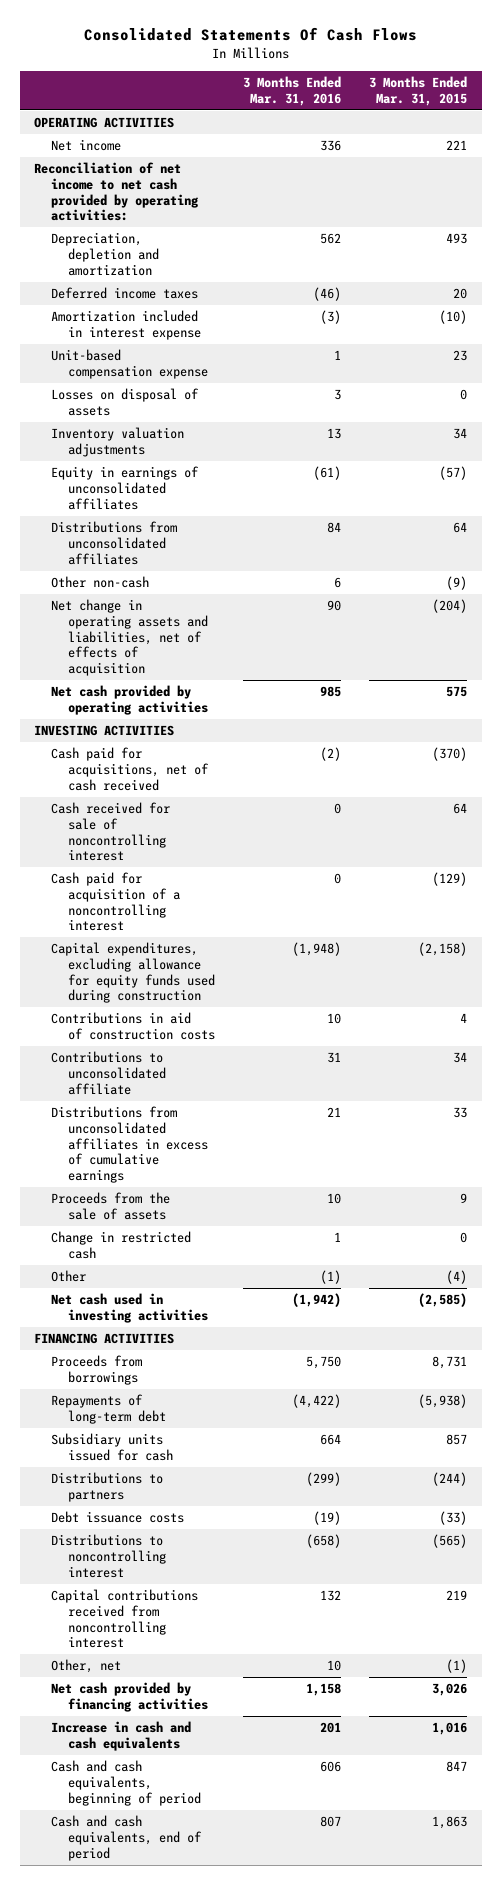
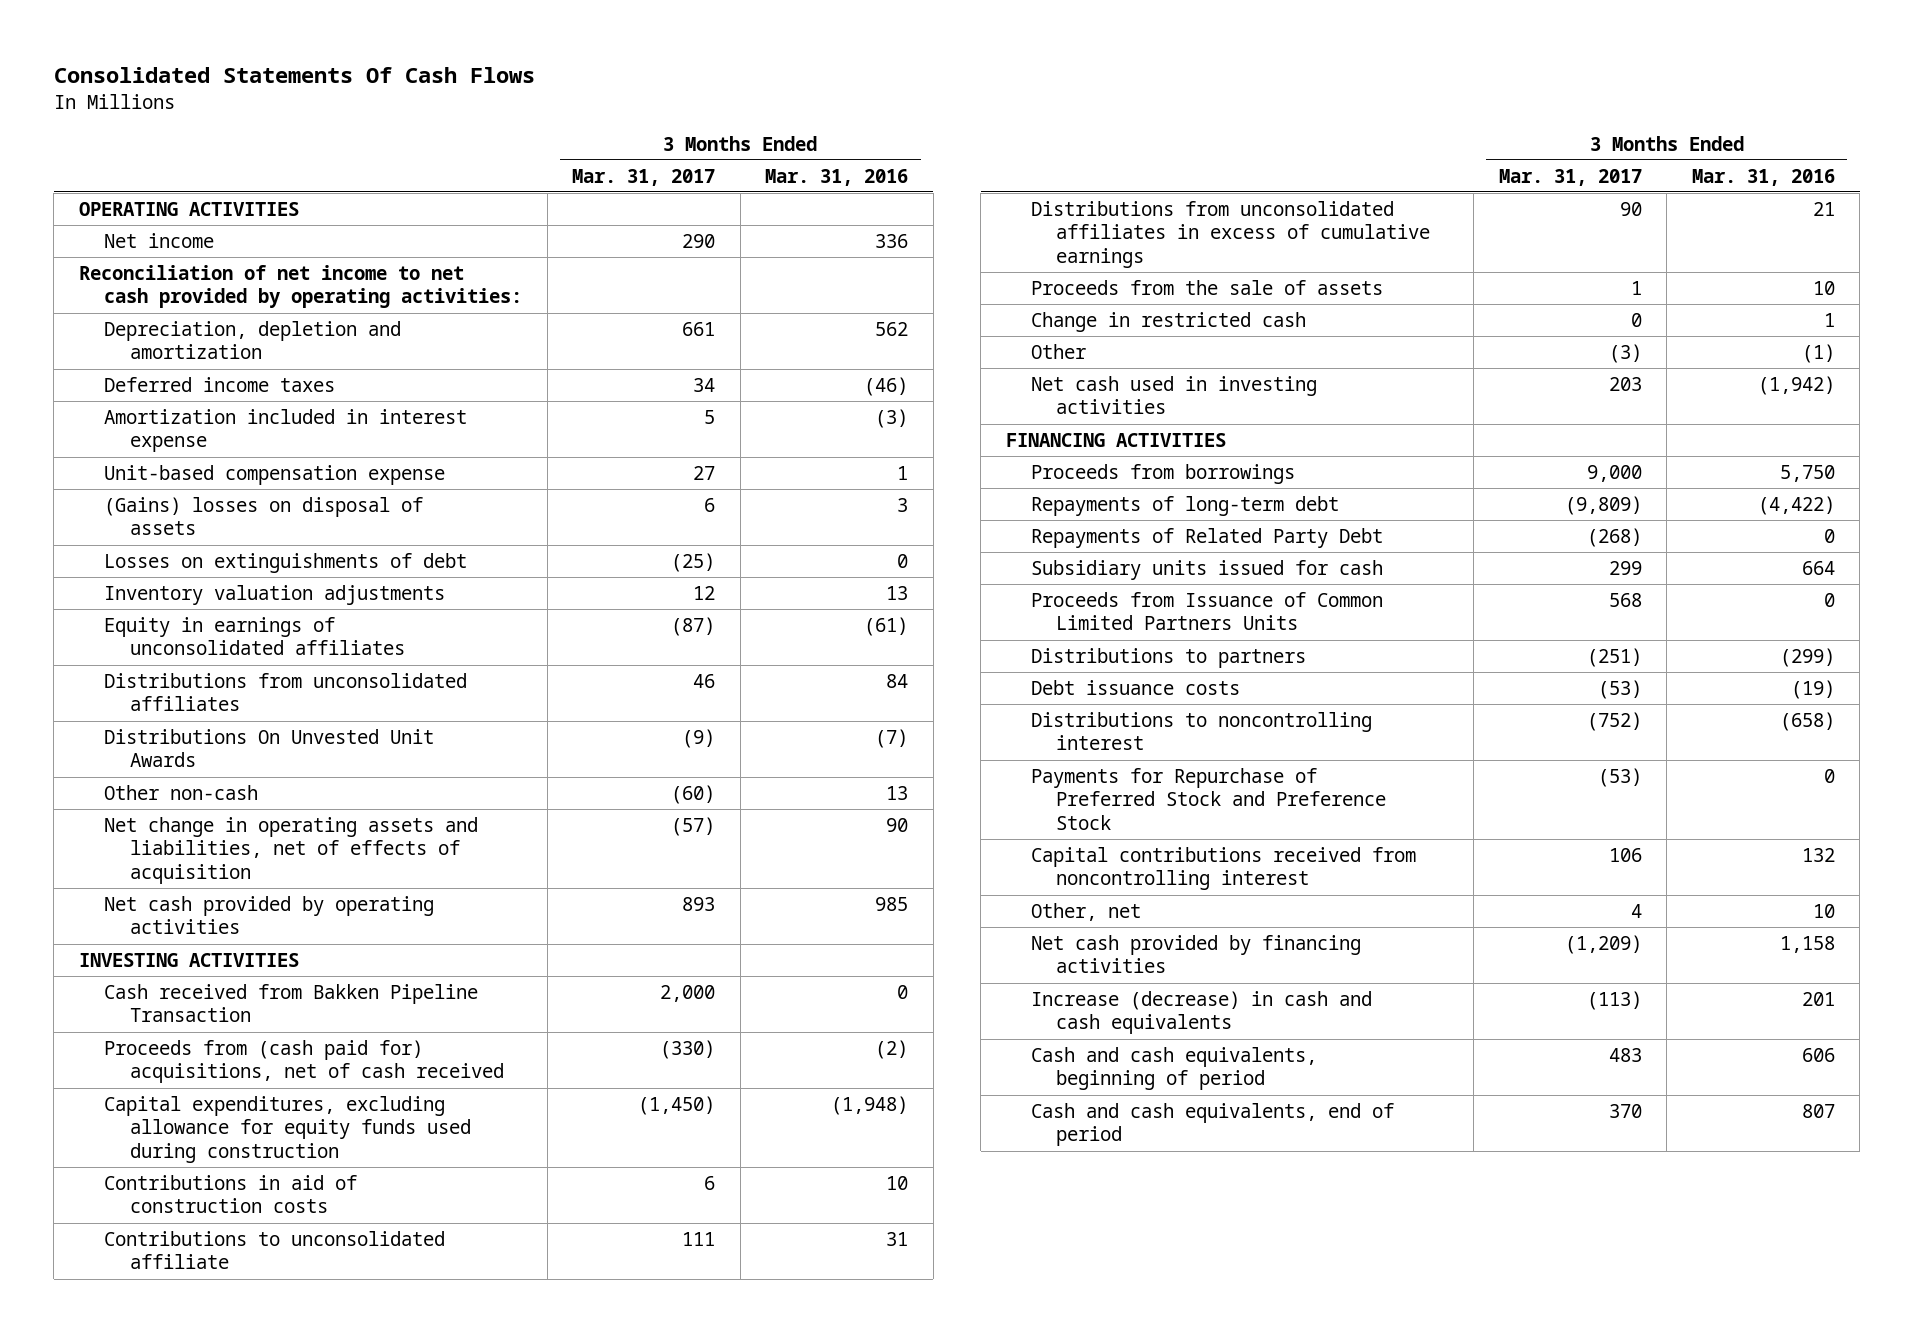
[369,76,468,106] 3 Months Ended Mar. 31, 2015 -> none
none -> [572,168,716,186] Mar. 31, 2017
[50,388,199,416] Losses on disposal of assets -> [104,496,424,536] (Gains) losses on disposal of assets
none -> [104,552,468,573] Losses on extinguishments of debt
none -> [104,728,435,768] Distributions On Unvested Unit Awards
[333,577,341,589] 6 -> [886,785,909,800] 13
[50,802,170,862] Cash received for sale of noncontrolling interest -> none
[50,872,180,932] Cash paid for acquisition of a noncontrolling interest -> none
none -> [104,983,479,1023] Cash received from Bakken Pipeline Transaction
[50,747,209,791] Cash paid for acquisitions, net of cash received -> [104,1039,504,1084] Proceeds from (cash paid for) acquisitions, net of cash received
none -> [1030,527,1383,548] Repayments of Related Party Debt
none -> [1030,591,1383,631] Proceeds from Issuance of Common Limited Partners Units
none -> [1030,767,1387,830] Payments for Repurchase of Preferred Stock and Preference Stock
[50,1721,191,1751] Increase in cash and cash equivalents -> [1030,990,1372,1035] Increase (decrease) in cash and cash equivalents

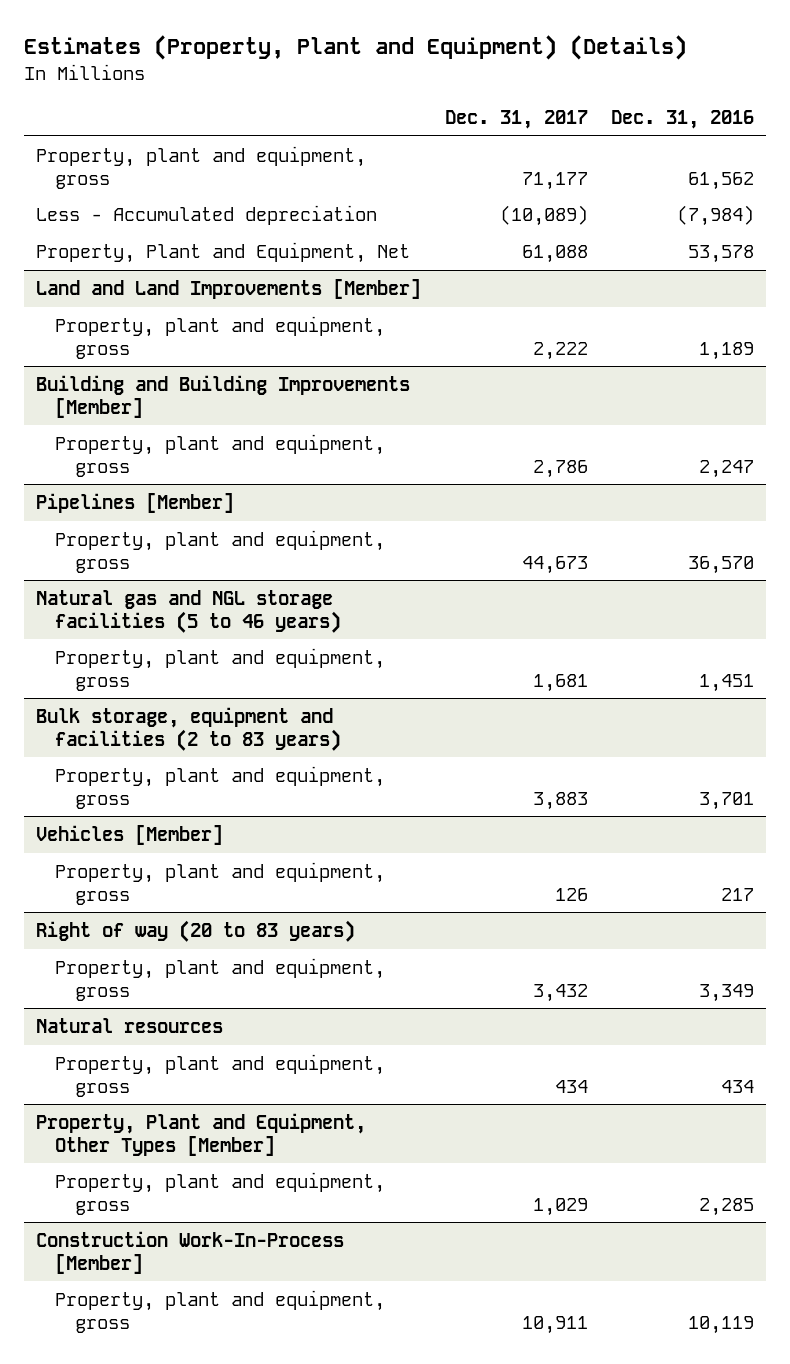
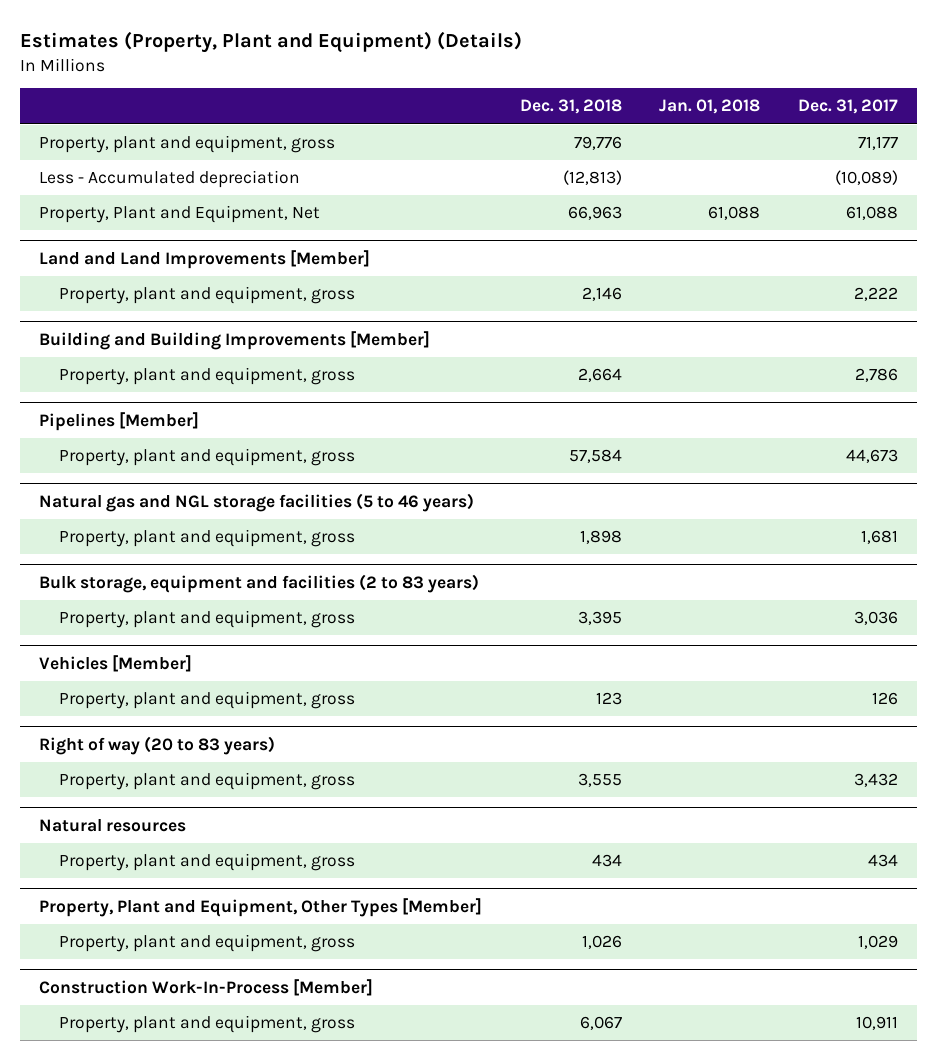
[611,109,755,129] Dec. 31, 2016 -> none
none -> [519,99,622,115] Dec. 31, 2018
none -> [659,99,761,115] Jan. 01, 2018
[532,791,588,810] 3,883 -> [854,611,899,626] 3,036

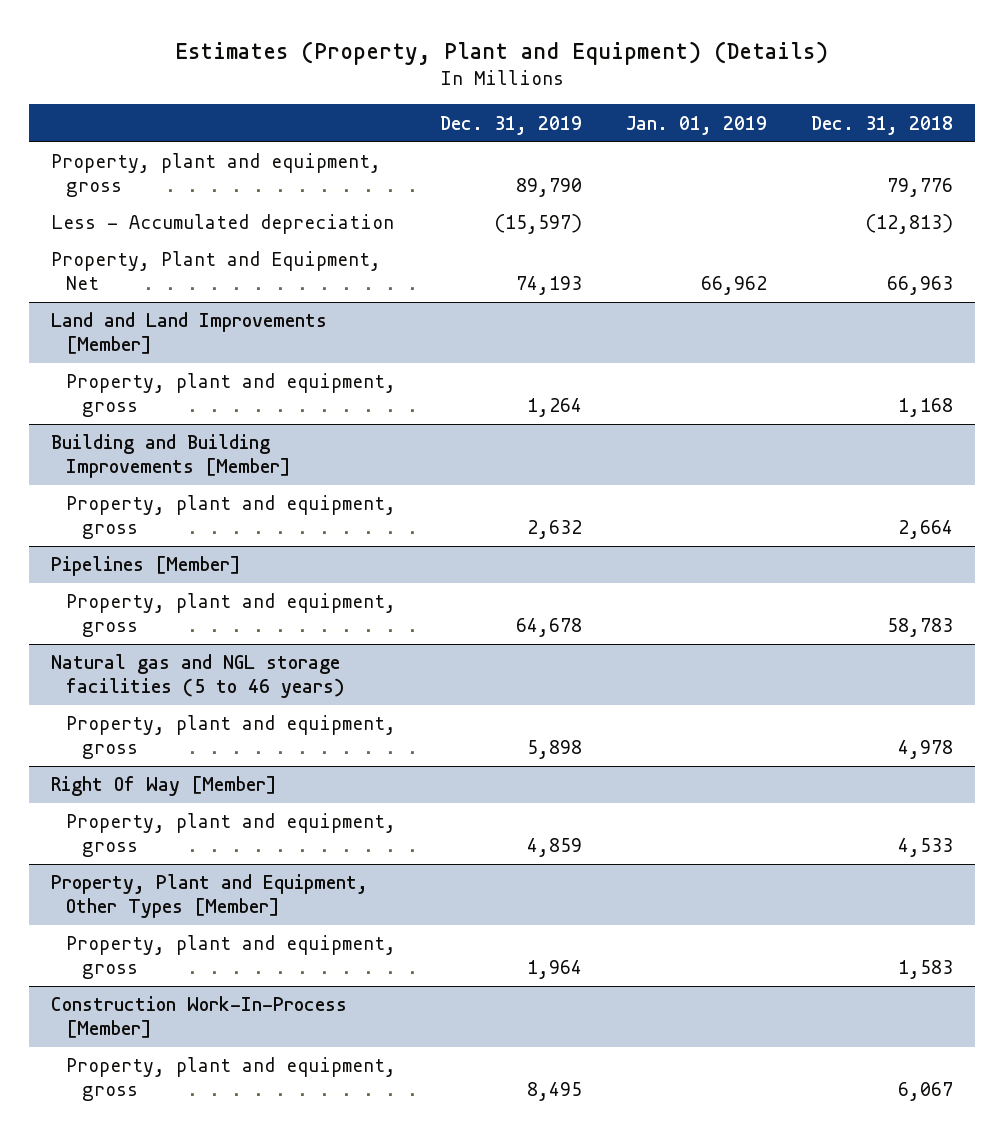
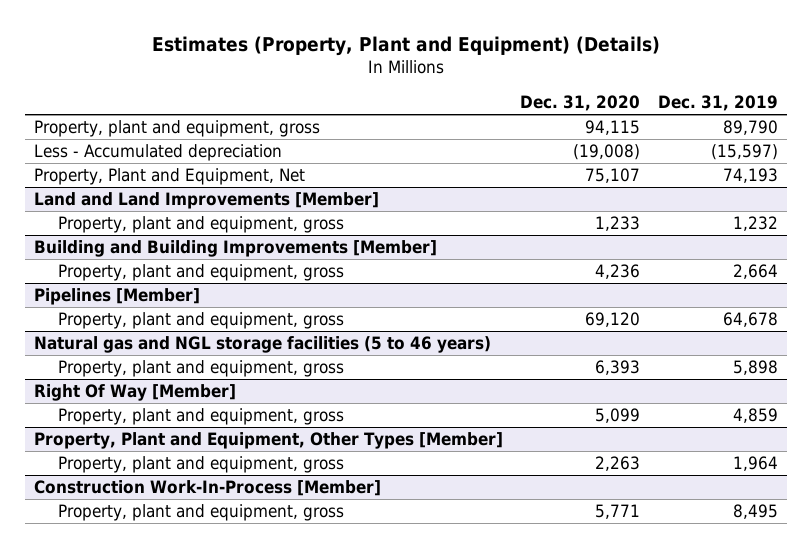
[626,115,768,135] Jan. 01, 2019 -> none
[810,115,953,135] Dec. 31, 2018 -> none
none -> [520,94,641,111] Dec. 31, 2020
[527,398,583,418] 1,264 -> [732,216,778,232] 1,232
[527,520,583,540] 2,632 -> [732,264,778,280] 2,664

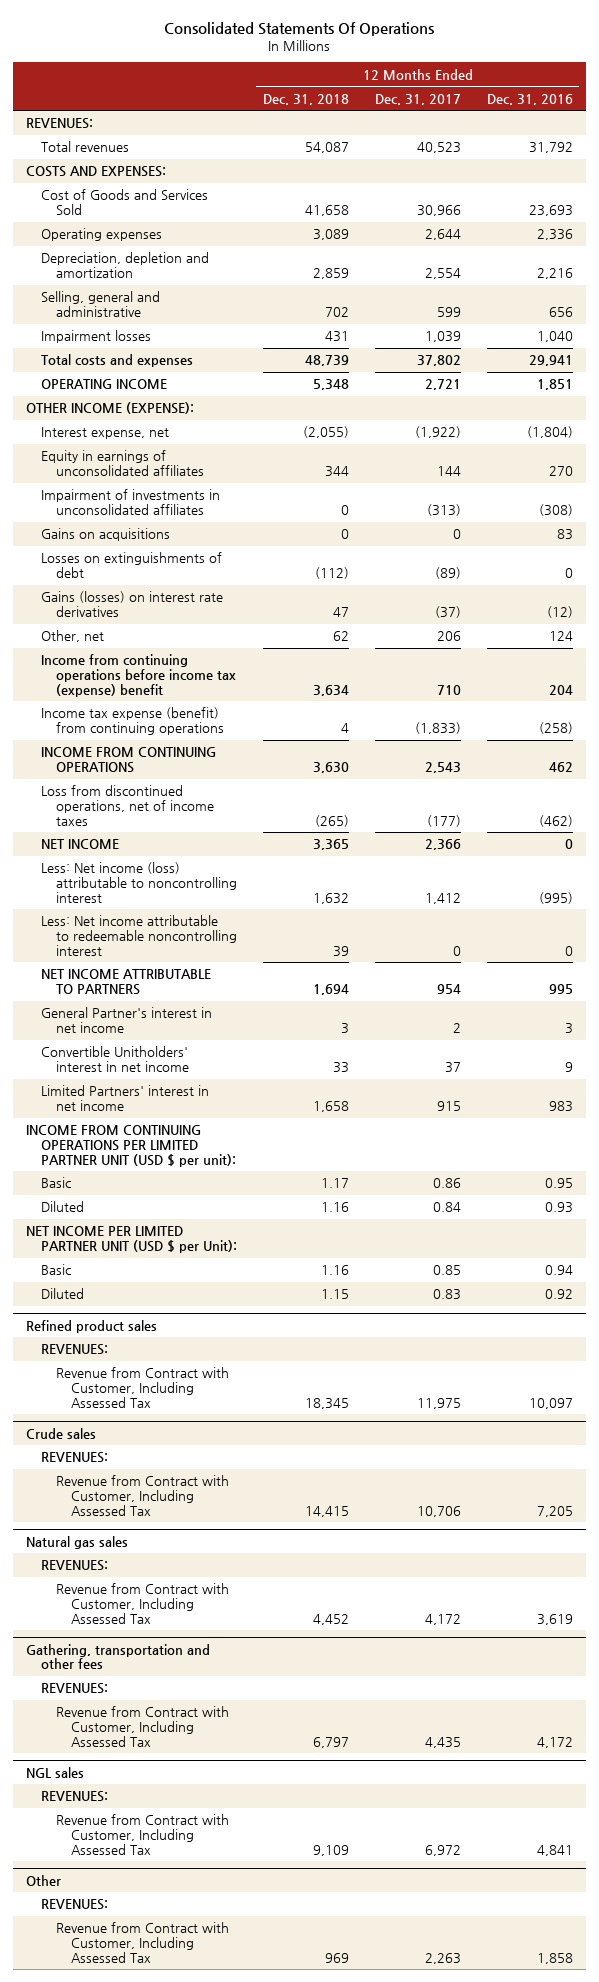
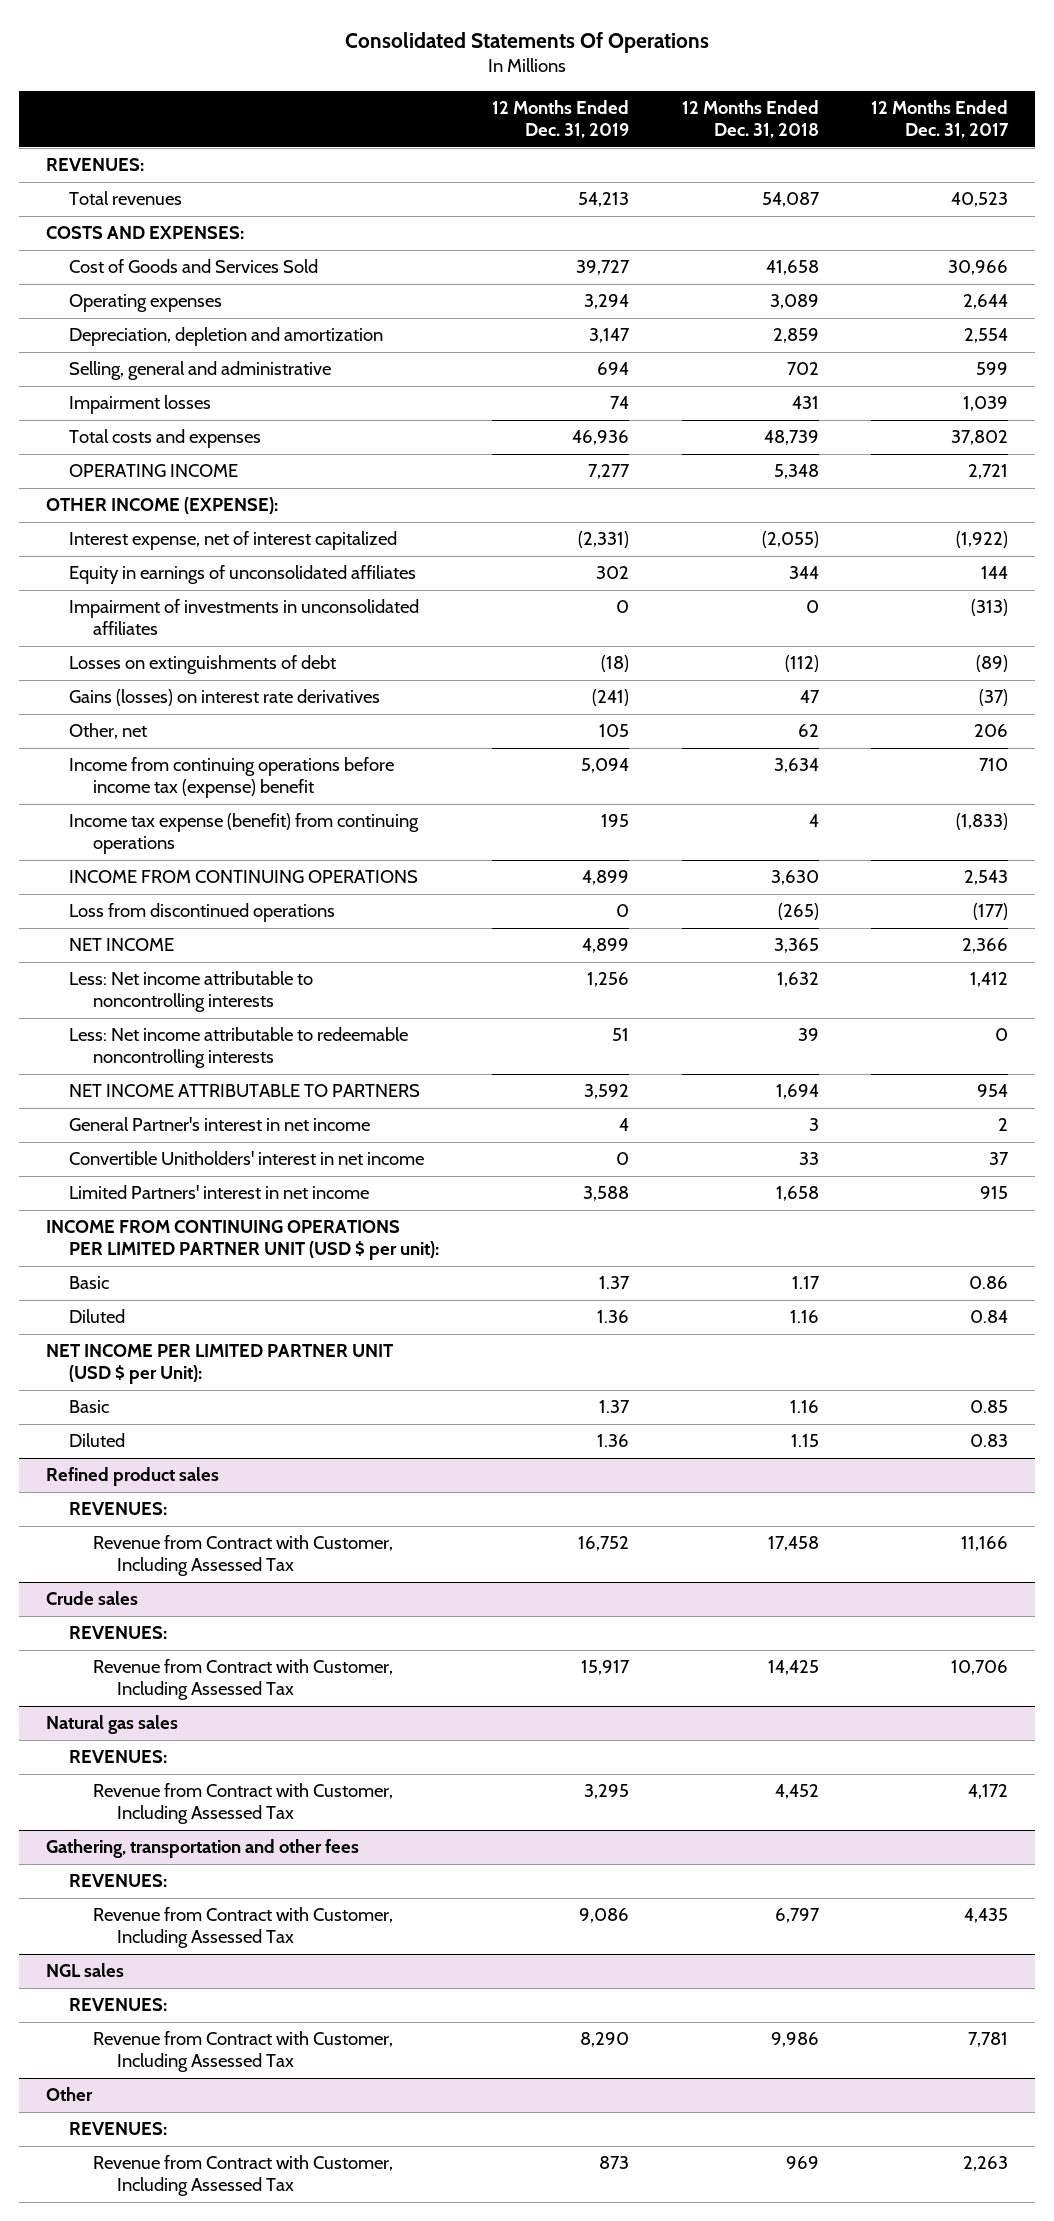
[486,93,573,105] Dec. 31, 2016 -> none
none -> [492,100,630,139] 12 Months Ended Dec. 31, 2019
[41,427,170,440] Interest expense, net -> [69,531,398,551] Interest expense, net of interest capitalized
[41,528,171,542] Gains on acquisitions -> none
[41,785,215,826] Loss from discontinued operations, net of income taxes -> [69,903,336,923] Loss from discontinued operations
[41,862,238,903] Less: Net income (loss) attributable to noncontrolling interest -> [69,971,314,1013] Less: Net income attributable to noncontrolling interests
[41,915,238,956] Less: Net income attributable to redeemable noncontrolling interest -> [69,1027,409,1069] Less: Net income attributable to redeemable noncontrolling interests
[304,1397,349,1409] 18,345 -> [767,1536,819,1552] 17,458
[416,1397,461,1409] 11,975 -> [961,1536,1009,1552] 11,166
[304,1505,349,1517] 14,415 -> [767,1660,819,1676] 14,425
[312,1844,349,1856] 9,109 -> [770,2032,819,2048] 9,986
[424,1844,461,1856] 6,972 -> [968,2032,1009,2048] 7,781

